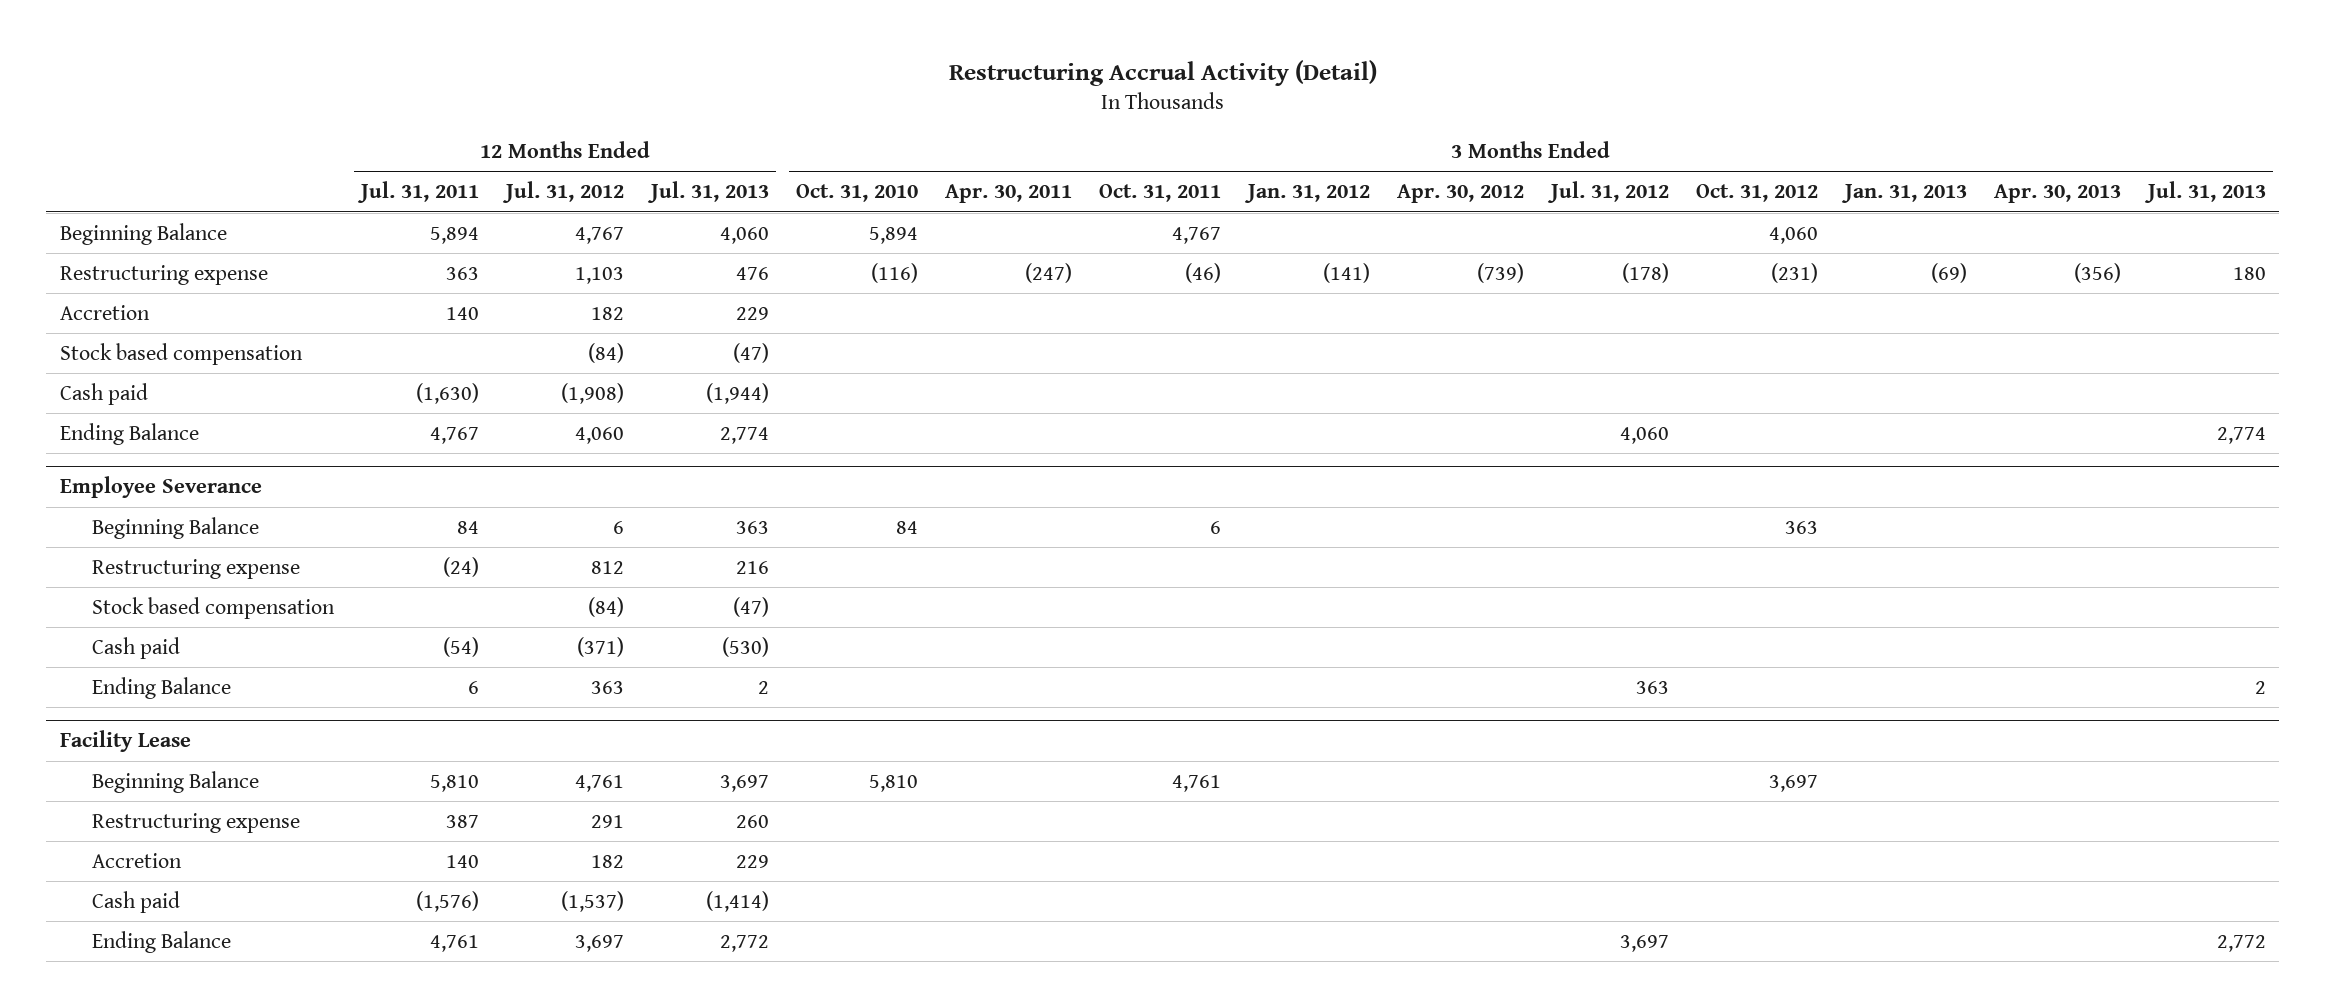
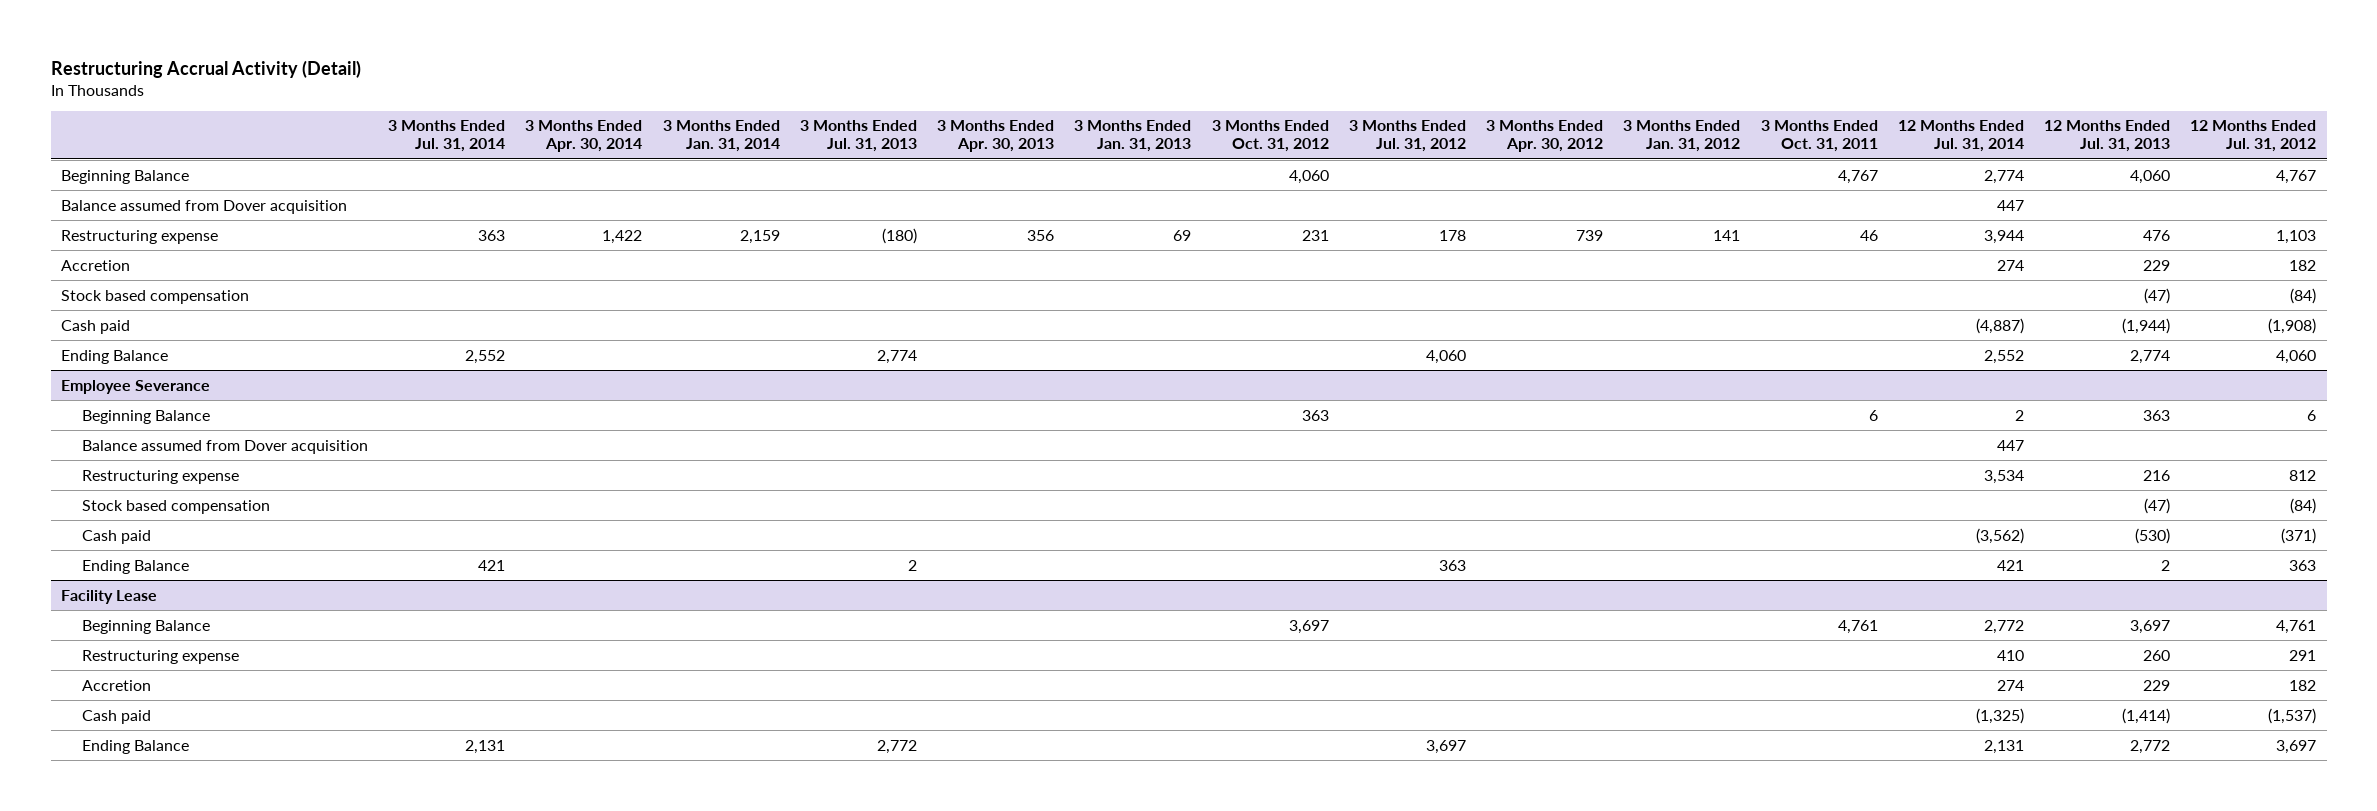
[357,181,480,204] Jul. 31, 2011 -> none
[796,184,919,203] Oct. 31, 2010 -> none
[945,184,1073,204] Apr. 30, 2011 -> none
none -> [388,120,506,153] 3 Months Ended Jul. 31, 2014
none -> [525,120,643,153] 3 Months Ended Apr. 30, 2014
none -> [662,120,780,153] 3 Months Ended Jan. 31, 2014
none -> [1897,120,2024,153] 12 Months Ended Jul. 31, 2014
none -> [60,199,347,214] Balance assumed from Dover acquisition
[1185,262,1222,283] (46) -> [1859,229,1878,241] 46
[1323,262,1371,283] (141) -> [1713,229,1741,241] 141
[1476,262,1524,283] (739) -> [1576,229,1604,241] 739
[1621,262,1669,283] (178) -> [1438,229,1466,241] 178
[1770,262,1818,283] (231) -> [1301,229,1329,241] 231
[1930,262,1967,283] (69) -> [1173,229,1192,241] 69
[2073,262,2121,283] (356) -> [1027,229,1055,241] 356
[2232,266,2266,280] 180 -> [881,227,917,244] (180)
none -> [82,439,369,454] Balance assumed from Dover acquisition

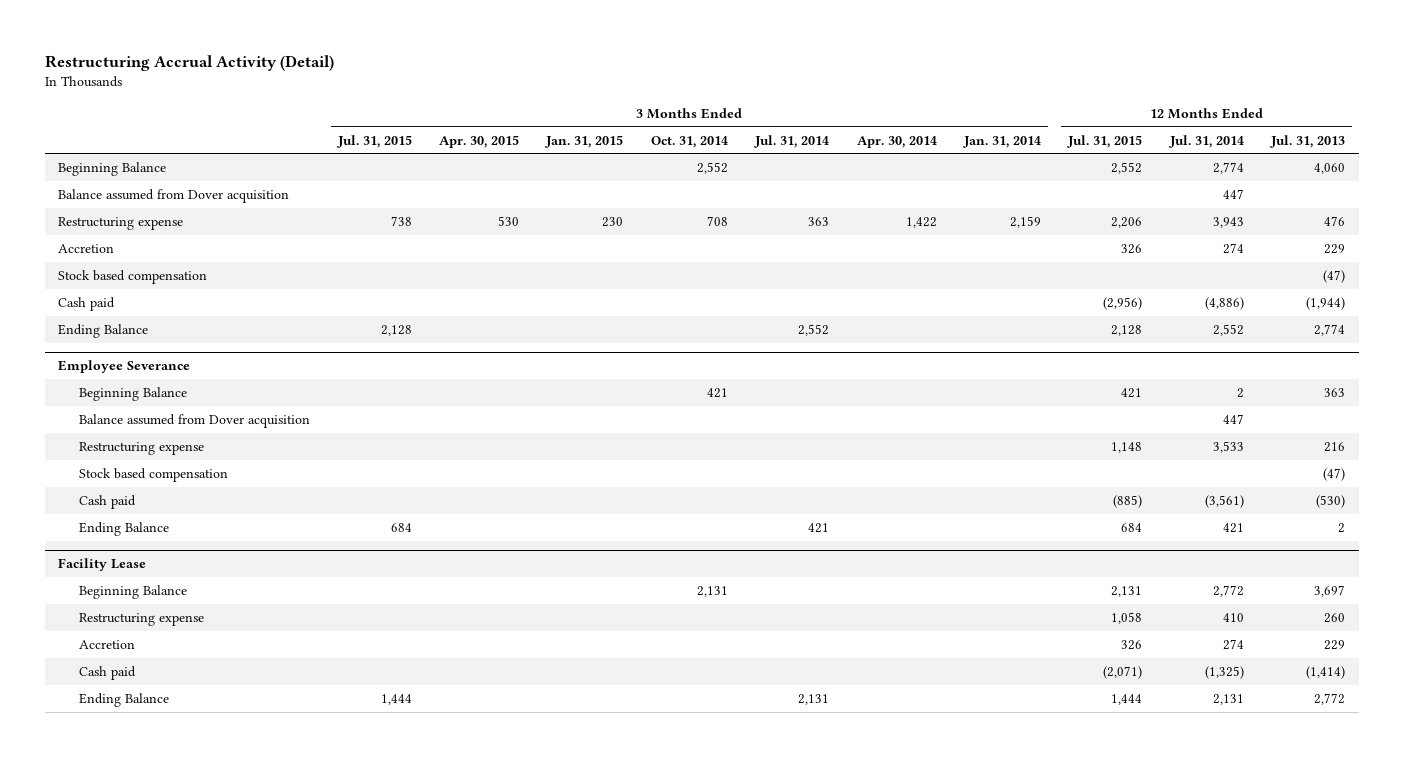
[799,120,917,153] 3 Months Ended Jul. 31, 2013 -> none
[937,120,1055,153] 3 Months Ended Apr. 30, 2013 -> none
[1074,120,1192,153] 3 Months Ended Jan. 31, 2013 -> none
[1211,120,1329,153] 3 Months Ended Oct. 31, 2012 -> none
[1348,120,1466,153] 3 Months Ended Jul. 31, 2012 -> none
[1486,120,1604,153] 3 Months Ended Apr. 30, 2012 -> none
[1623,120,1741,153] 3 Months Ended Jan. 31, 2012 -> none
[1760,120,1878,153] 3 Months Ended Oct. 31, 2011 -> none
[2190,120,2317,153] 12 Months Ended Jul. 31, 2012 -> none
none -> [336,134,412,148] Jul. 31, 2015
none -> [439,134,520,148] Apr. 30, 2015
none -> [545,134,624,148] Jan. 31, 2015
none -> [650,135,728,148] Oct. 31, 2014
none -> [1067,134,1143,148] Jul. 31, 2015
[1983,229,2024,244] 3,944 -> [1212,216,1244,228] 3,943
[1975,317,2024,334] (4,887) -> [1204,296,1244,310] (4,886)
[1983,469,2024,484] 3,534 -> [1212,440,1244,453] 3,533
[1975,527,2024,544] (3,562) -> [1204,494,1244,508] (3,561)

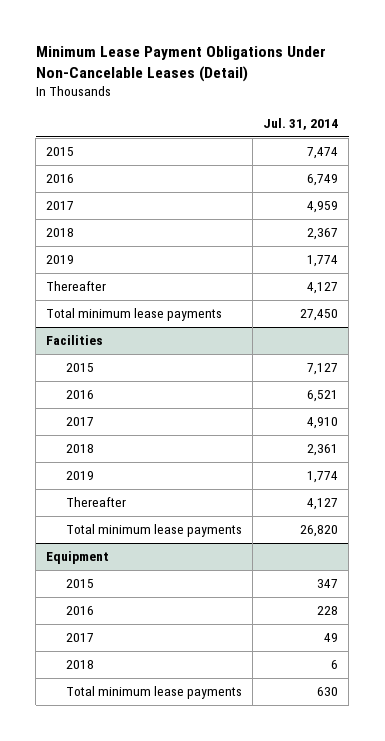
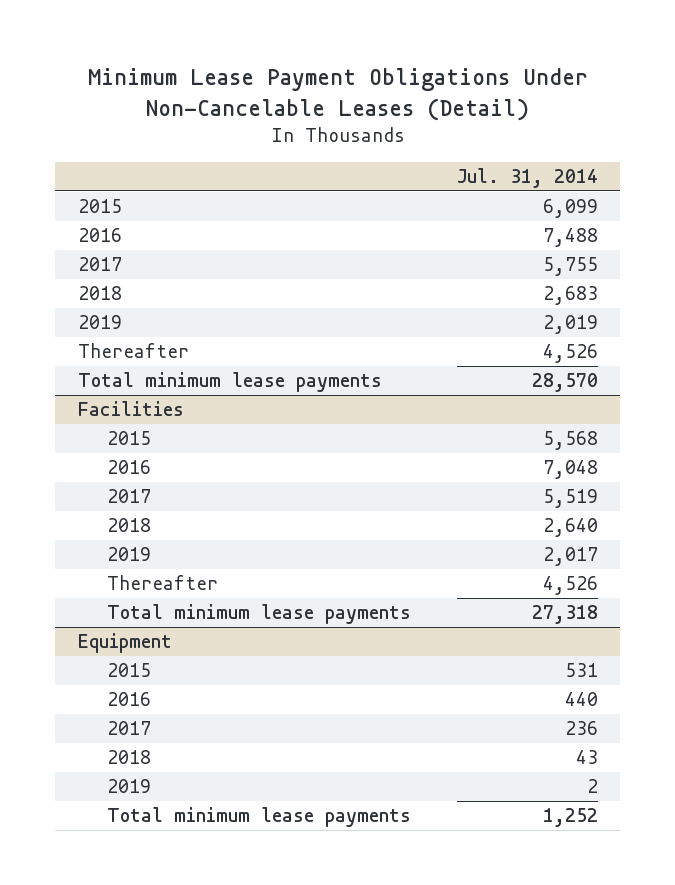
[307,147,339,160] 7,474 -> [542,199,598,219] 6,099
[307,174,339,187] 6,749 -> [542,228,598,248] 7,488
[307,201,339,214] 4,959 -> [542,257,598,277] 5,755
[307,228,339,241] 2,367 -> [542,286,598,306] 2,683
[307,255,339,268] 1,774 -> [542,315,598,335] 2,019
[307,282,339,295] 4,127 -> [542,344,598,364] 4,526
[300,309,339,322] 27,450 -> [531,373,598,393] 28,570
[307,363,339,376] 7,127 -> [542,431,598,451] 5,568
[307,390,339,403] 6,521 -> [542,460,598,480] 7,048
[307,417,339,430] 4,910 -> [542,489,598,509] 5,519
[307,444,339,457] 2,361 -> [542,518,598,538] 2,640
[307,471,339,484] 1,774 -> [542,547,598,567] 2,017
[307,498,339,511] 4,127 -> [542,576,598,596] 4,526
[300,525,339,538] 26,820 -> [531,605,598,625] 27,318
[317,579,339,589] 347 -> [564,663,598,678] 531
[317,606,339,616] 228 -> [564,692,598,707] 440
[324,633,339,643] 49 -> [564,721,598,736] 236
[331,660,339,670] 6 -> [575,750,598,765] 43
none -> [106,779,151,794] 2019
[317,687,339,697] 630 -> [542,808,598,828] 1,252

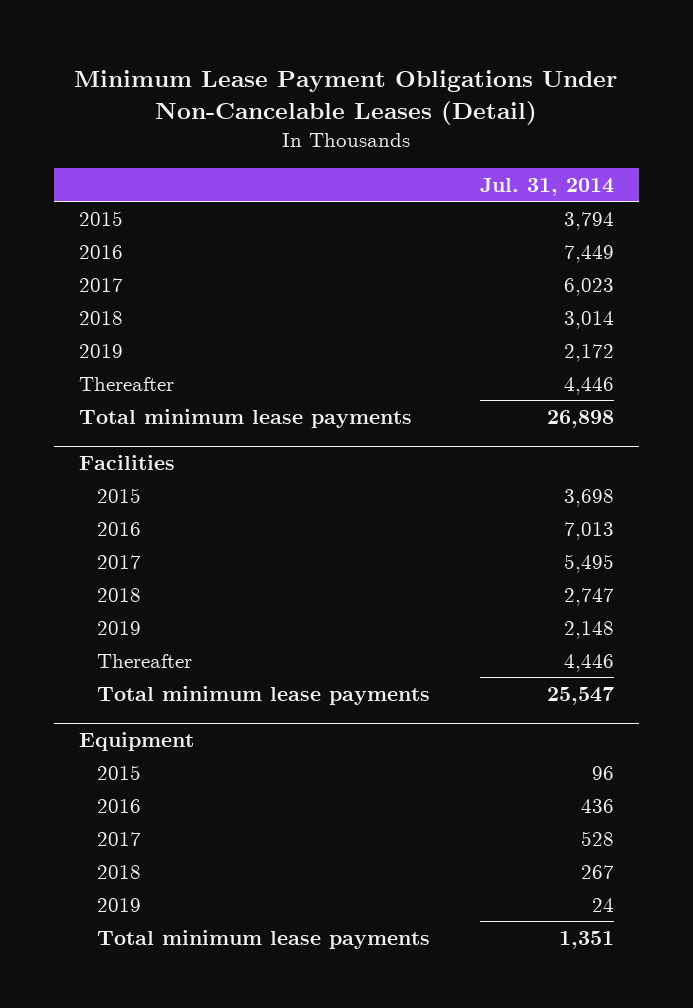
[542,199,598,219] 6,099 -> [564,211,615,230] 3,794
[542,228,598,248] 7,488 -> [564,244,615,263] 7,449
[542,257,598,277] 5,755 -> [564,277,615,296] 6,023
[542,286,598,306] 2,683 -> [564,310,615,329] 3,014
[542,315,598,335] 2,019 -> [564,343,615,362] 2,172
[542,344,598,364] 4,526 -> [564,376,615,395] 4,446
[531,373,598,393] 28,570 -> [547,409,615,428] 26,898
[542,431,598,451] 5,568 -> [564,488,615,507] 3,698
[542,460,598,480] 7,048 -> [564,521,615,540] 7,013
[542,489,598,509] 5,519 -> [564,553,615,573] 5,495
[542,518,598,538] 2,640 -> [564,587,615,606] 2,747
[542,547,598,567] 2,017 -> [564,620,615,639] 2,148
[542,576,598,596] 4,526 -> [564,653,615,672] 4,446
[531,605,598,625] 27,318 -> [547,686,615,705] 25,547
[564,663,598,678] 531 -> [592,765,615,780] 96
[564,692,598,707] 440 -> [581,798,615,813] 436
[564,721,598,736] 236 -> [581,830,615,846] 528
[575,750,598,765] 43 -> [581,864,615,879] 267
[586,779,598,794] 2 -> [592,897,615,912] 24
[542,808,598,828] 1,252 -> [559,930,615,949] 1,351

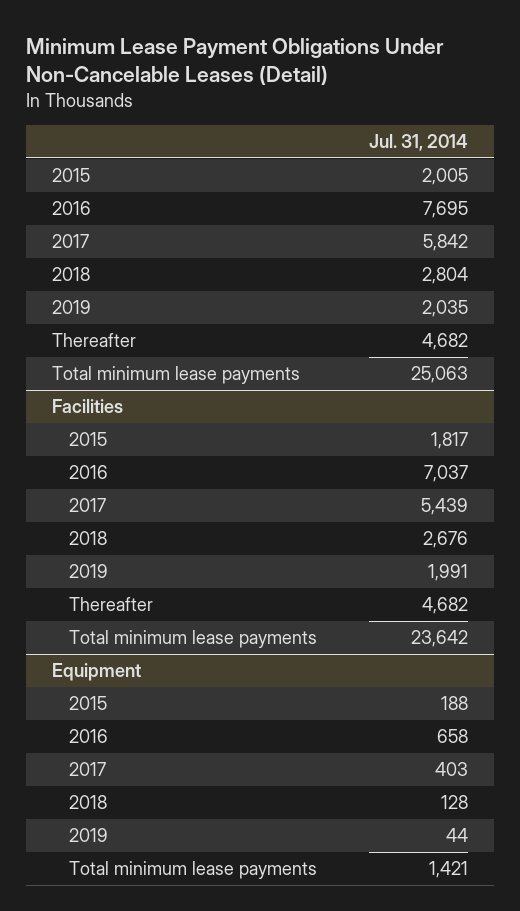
[564,211,615,230] 3,794 -> [422,167,469,185] 2,005
[564,244,615,263] 7,449 -> [423,200,469,218] 7,695
[564,277,615,296] 6,023 -> [423,233,469,251] 5,842
[564,310,615,329] 3,014 -> [422,266,469,284] 2,804
[564,343,615,362] 2,172 -> [422,299,469,317] 2,035
[564,376,615,395] 4,446 -> [422,332,469,350] 4,682
[547,409,615,428] 26,898 -> [411,365,469,383] 25,063
[564,488,615,507] 3,698 -> [431,431,469,449] 1,817
[564,521,615,540] 7,013 -> [424,464,469,482] 7,037
[564,553,615,573] 5,495 -> [421,497,469,515] 5,439
[564,587,615,606] 2,747 -> [423,530,469,548] 2,676
[564,620,615,639] 2,148 -> [428,563,469,581] 1,991
[564,653,615,672] 4,446 -> [422,596,469,614] 4,682
[547,686,615,705] 25,547 -> [411,629,469,647] 23,642
[592,765,615,780] 96 -> [441,695,469,710] 188
[581,798,615,813] 436 -> [437,728,469,743] 658
[581,830,615,846] 528 -> [435,761,469,776] 403
[581,864,615,879] 267 -> [441,794,469,809] 128
[592,897,615,912] 24 -> [446,827,469,842] 44
[559,930,615,949] 1,351 -> [429,860,469,878] 1,421

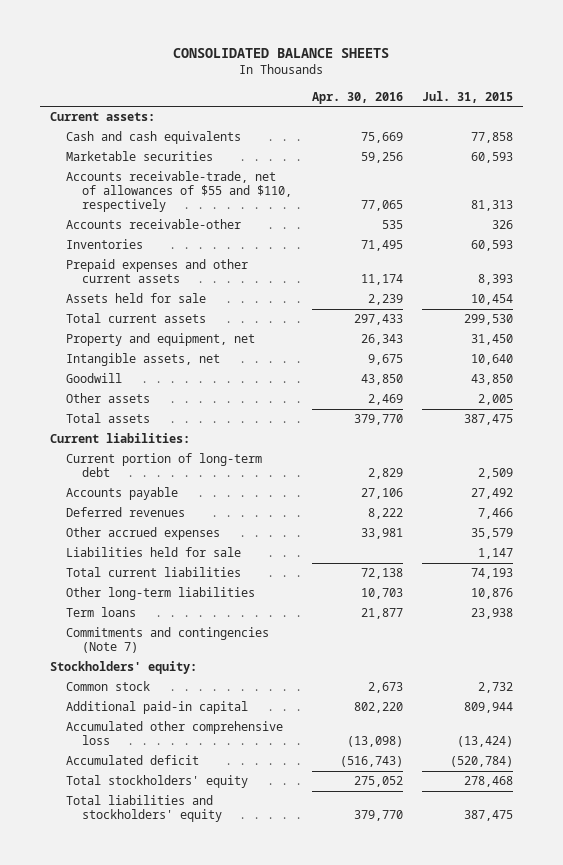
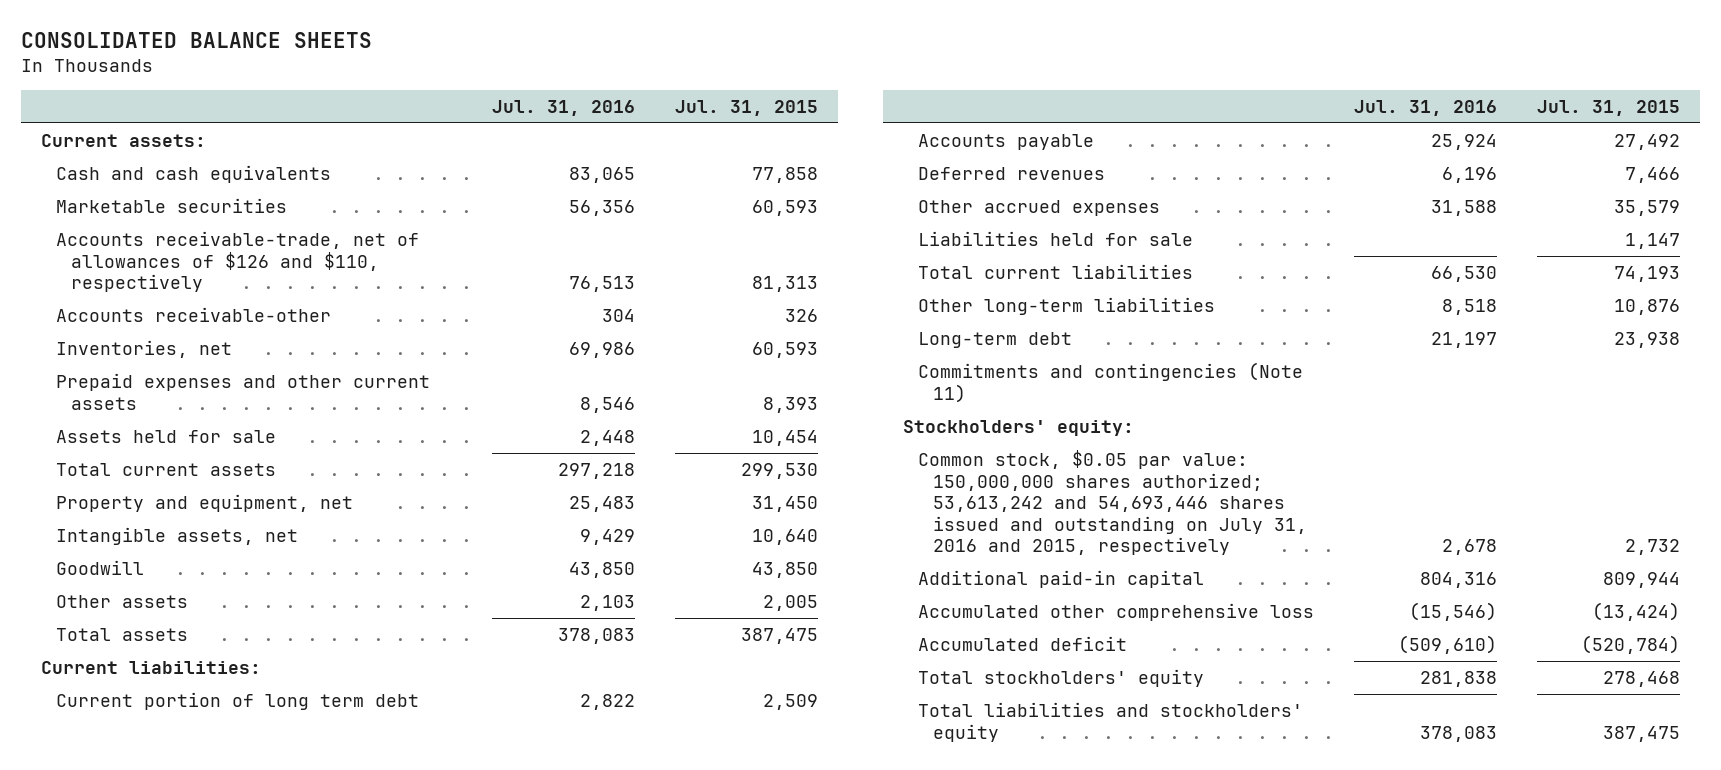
[311,91,403,104] Apr. 30, 2016 -> none
none -> [492,99,636,116] Jul. 31, 2016
[65,171,293,212] Accounts receivable-trade, net of allowances of $55 and $110, respectively -> [55,231,419,293] Accounts receivable-trade, net of allowances of $126 and $110, respectively
[65,239,143,250] Inventories -> [55,340,232,359] Inventories, net
[65,453,262,478] Current portion of long-term debt -> [55,692,419,711] Current portion of long term debt
[65,607,136,618] Term loans -> [917,332,1072,349] Long-term debt
[65,627,269,654] Commitments and contingencies (Note 7) -> [917,362,1303,403] Commitments and contingencies (Note 11)
[65,681,150,692] Common stock -> [917,450,1308,556] Common stock, $0.05 par value: 150,000,000 shares authorized; 53,613,242 and 54,693,446 shares issued and outstanding on July 31, 2016 and 2015, respectively

